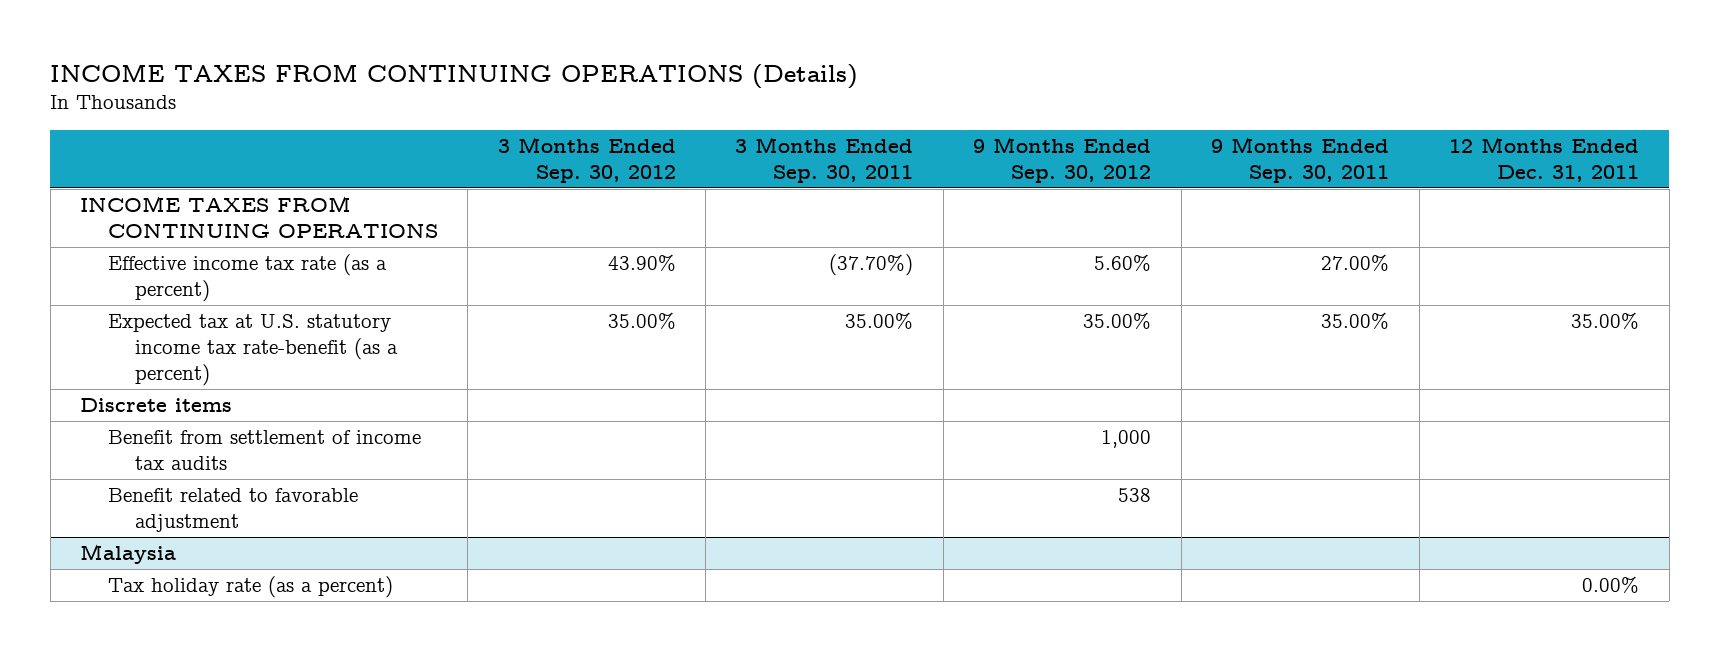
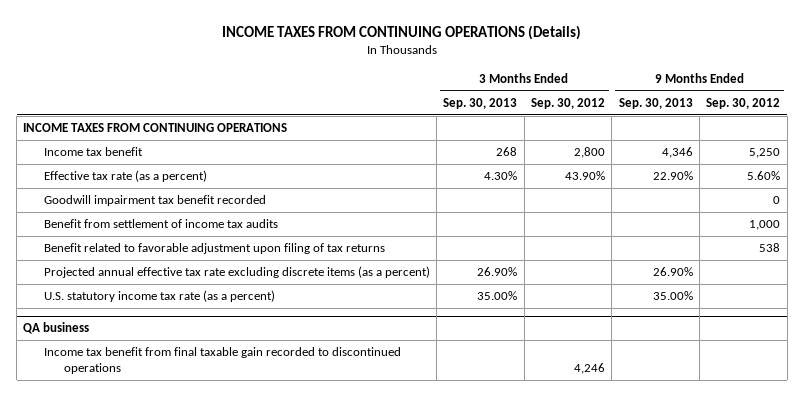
[735,136,914,183] 3 Months Ended Sep. 30, 2011 -> none
[1211,136,1390,183] 9 Months Ended Sep. 30, 2011 -> none
[1449,136,1640,182] 12 Months Ended Dec. 31, 2011 -> none
none -> [443,98,518,110] Sep. 30, 2013
none -> [618,98,693,110] Sep. 30, 2013
[107,314,399,387] Expected tax at U.S. statutory income tax rate-benefit (as a percent) -> none
[80,398,233,413] Discrete items -> none
none -> [43,147,143,157] Income tax benefit
[107,254,387,303] Effective income tax rate (as a percent) -> [43,170,207,183] Effective tax rate (as a percent)
none -> [43,195,266,207] Goodwill impairment tax benefit recorded
[80,544,177,565] Malaysia -> none
[107,576,393,599] Tax holiday rate (as a percent) -> none
[107,488,358,533] Benefit related to favorable adjustment -> [43,243,385,255] Benefit related to favorable adjustment upon filing of tax returns
none -> [43,266,430,279] Projected annual effective tax rate excluding discrete items (as a percent)
none -> [43,290,275,303] U.S. statutory income tax rate (as a percent)
none -> [23,322,90,335] QA business
none -> [43,347,401,375] Income tax benefit from final taxable gain recorded to discontinued operations

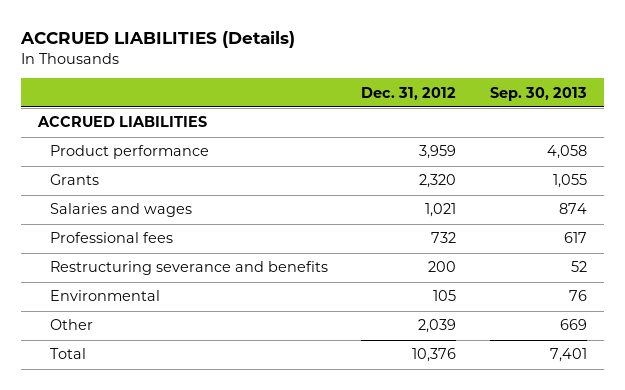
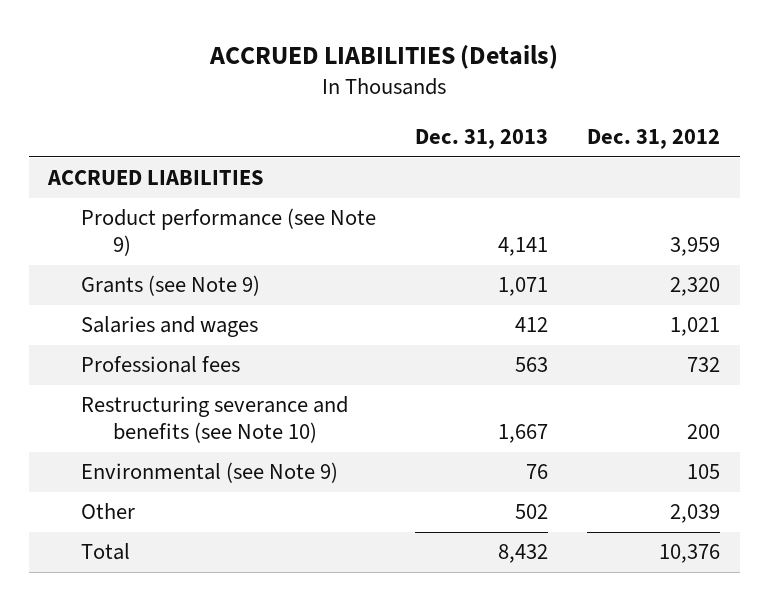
[489,86,587,101] Sep. 30, 2013 -> none
none -> [414,129,548,150] Dec. 31, 2013
[49,145,209,160] Product performance -> [80,208,376,257] Product performance (see Note 9)
[49,174,99,186] Grants -> [80,275,260,297] Grants (see Note 9)
[49,261,328,276] Restructuring severance and benefits -> [80,396,348,444] Restructuring severance and benefits (see Note 10)
[49,290,160,302] Environmental -> [80,462,338,484] Environmental (see Note 9)

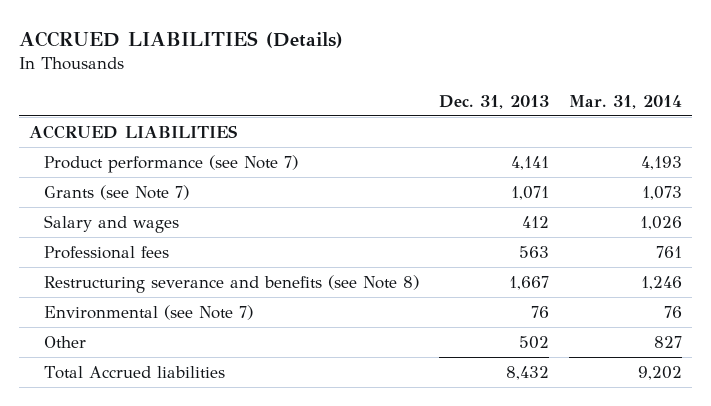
[587,129,721,150] Dec. 31, 2012 -> none
none -> [568,94,682,109] Mar. 31, 2014
[80,208,376,257] Product performance (see Note 9) -> [43,154,298,173] Product performance (see Note 7)
[80,275,260,297] Grants (see Note 9) -> [43,184,189,200] Grants (see Note 7)
[80,316,258,338] Salaries and wages -> [43,214,179,233] Salary and wages
[80,396,348,444] Restructuring severance and benefits (see Note 10) -> [43,274,419,293] Restructuring severance and benefits (see Note 8)
[80,462,338,484] Environmental (see Note 9) -> [43,304,253,320] Environmental (see Note 7)
[80,543,130,561] Total -> [43,365,225,379] Total Accrued liabilities

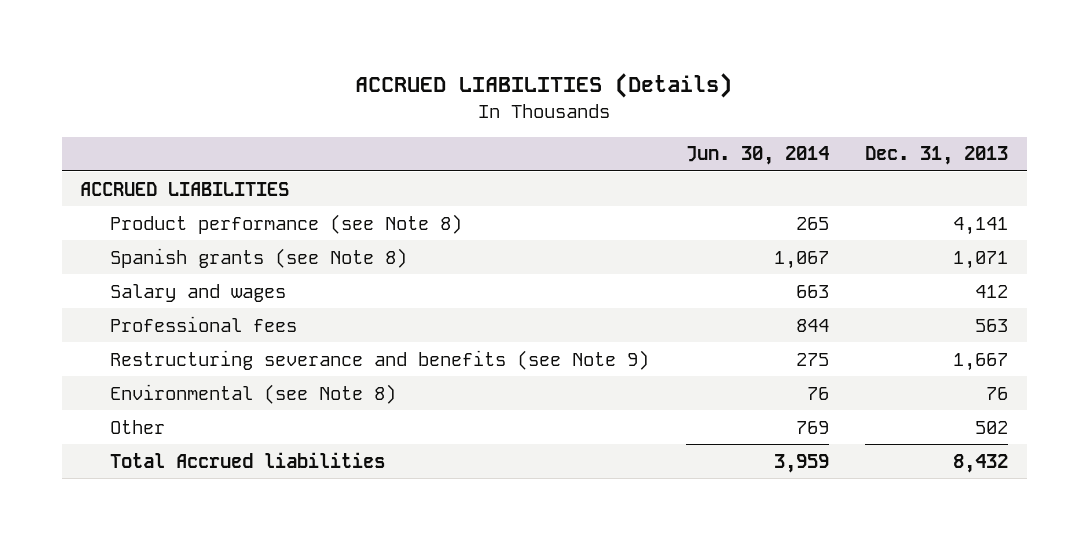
[568,94,682,109] Mar. 31, 2014 -> none
none -> [685,146,829,166] Jun. 30, 2014
[43,154,298,173] Product performance (see Note 7) -> [109,213,462,234] Product performance (see Note 8)
[43,184,189,200] Grants (see Note 7) -> [109,247,407,268] Spanish grants (see Note 8)
[43,274,419,293] Restructuring severance and benefits (see Note 8) -> [109,349,649,370] Restructuring severance and benefits (see Note 9)
[43,304,253,320] Environmental (see Note 7) -> [109,383,396,404] Environmental (see Note 8)

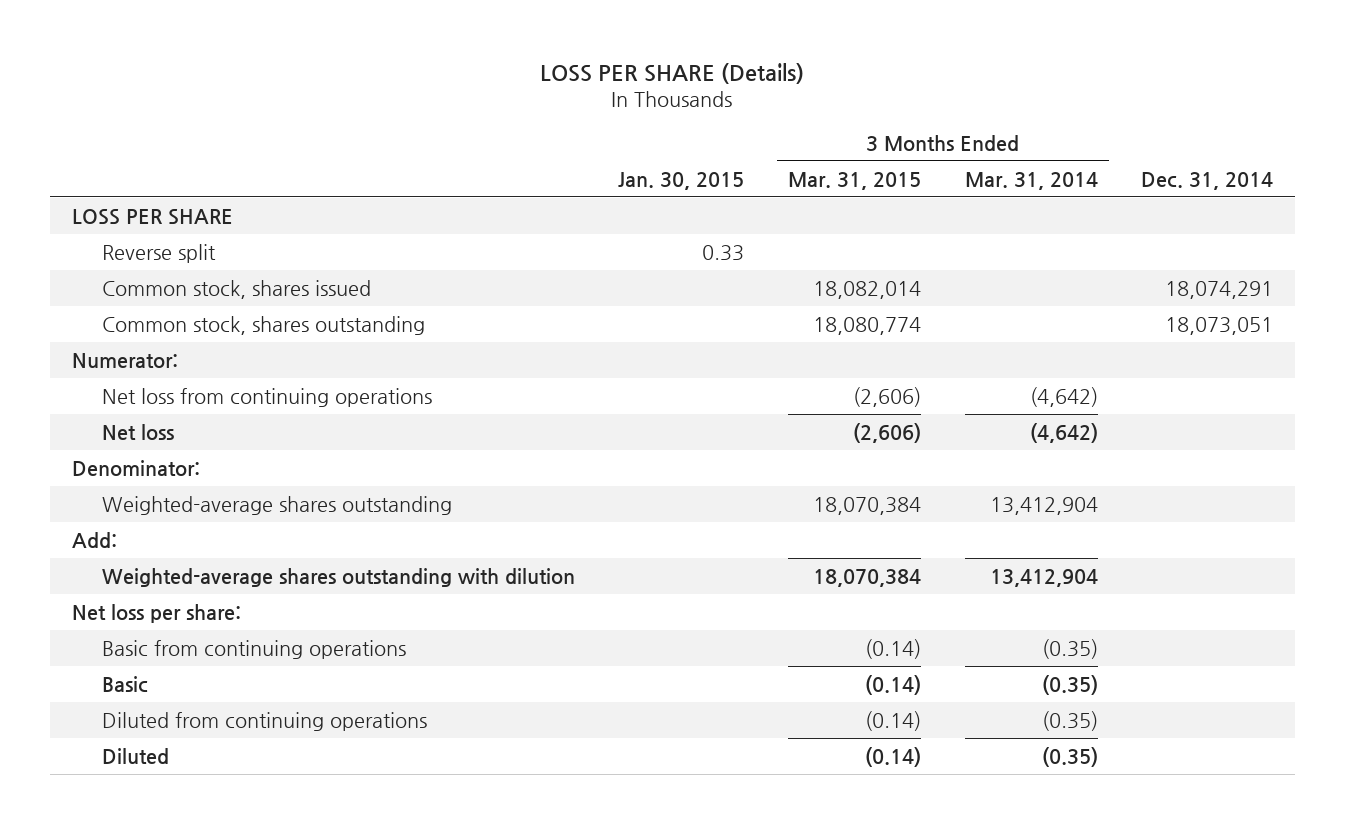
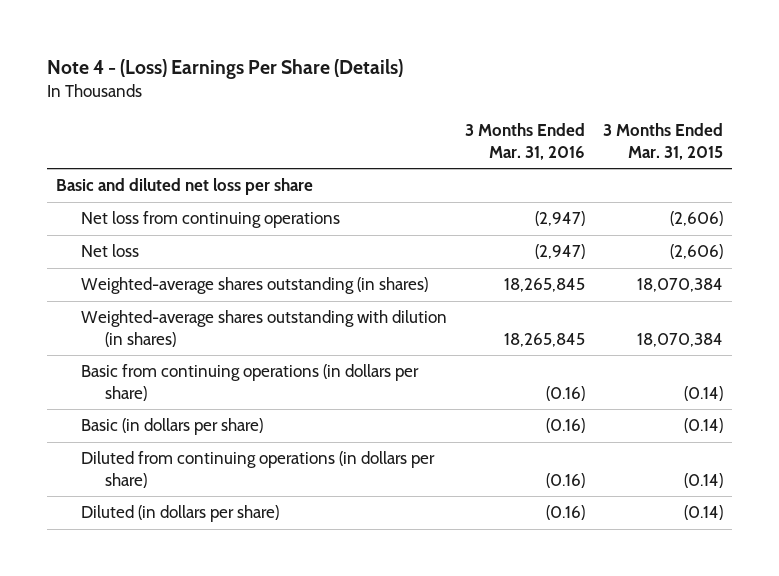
[540,62,805,84] LOSS PER SHARE (Details) -> [47,58,404,79] Note 4 - (Loss) Earnings Per Share (Details)
[618,171,745,190] Jan. 30, 2015 -> none
[964,171,1098,190] Mar. 31, 2014 -> none
[1141,171,1274,190] Dec. 31, 2014 -> none
none -> [465,123,586,160] 3 Months Ended Mar. 31, 2016
[71,208,233,225] LOSS PER SHARE -> none
[101,243,216,263] Reverse split -> none
[101,279,371,299] Common stock, shares issued -> none
[101,315,425,335] Common stock, shares outstanding -> none
[71,352,178,368] Numerator: -> none
none -> [56,178,314,196] Basic and diluted net loss per share
[71,459,200,476] Denominator: -> none
[71,531,117,548] Add: -> none
[71,603,241,623] Net loss per share: -> none
[101,495,452,515] Weighted-average shares outstanding -> [80,277,428,295] Weighted-average shares outstanding (in shares)
[101,567,575,587] Weighted-average shares outstanding with dilution -> [80,310,447,347] Weighted-average shares outstanding with dilution (in shares)
[101,639,406,659] Basic from continuing operations -> [80,364,419,401] Basic from continuing operations (in dollars per share)
[101,675,148,693] Basic -> [80,418,263,436] Basic (in dollars per share)
[101,711,427,731] Diluted from continuing operations -> [80,451,435,488] Diluted from continuing operations (in dollars per share)
[101,747,169,764] Diluted -> [80,505,279,523] Diluted (in dollars per share)

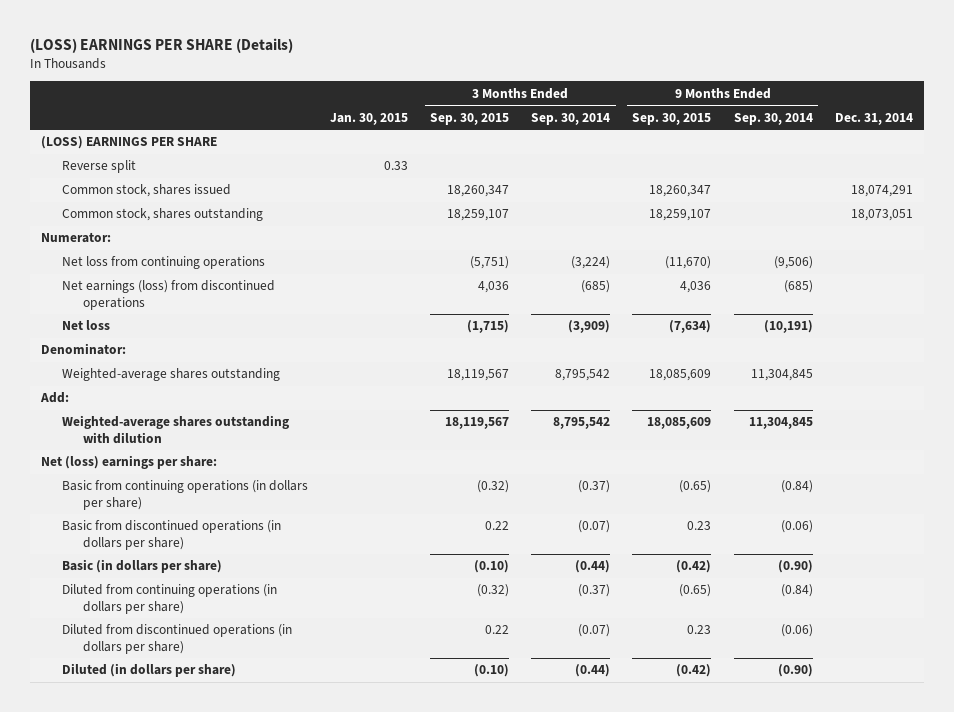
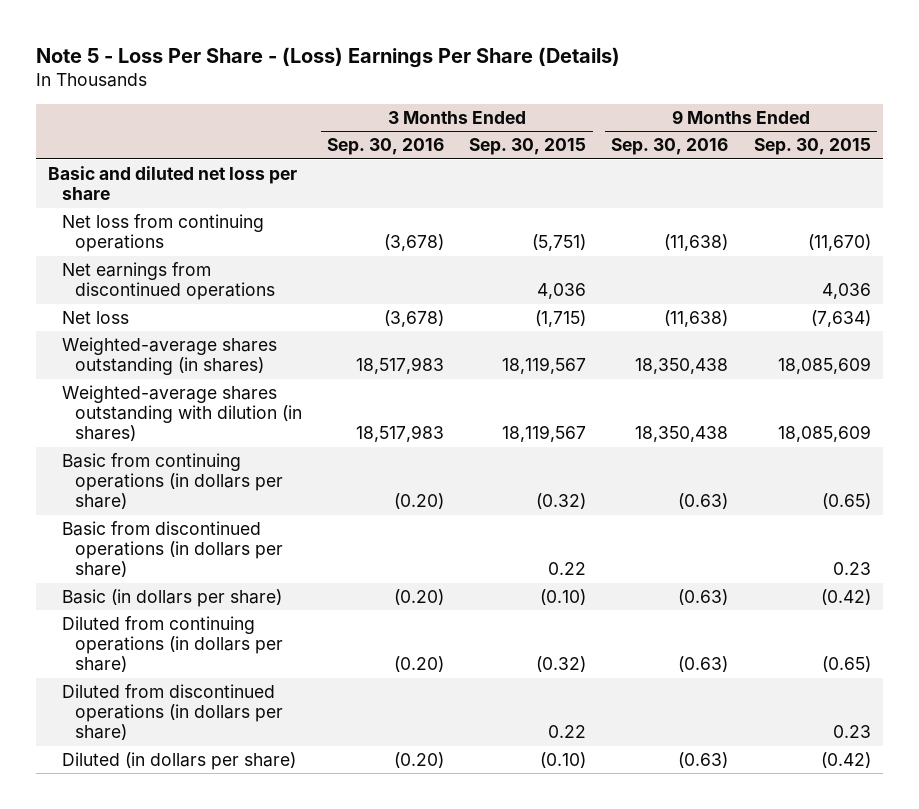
[29,38,293,54] (LOSS) EARNINGS PER SHARE (Details) -> [35,46,620,68] Note 5 - Loss Per Share - (Loss) Earnings Per Share (Details)
[329,112,408,125] Jan. 30, 2015 -> none
[531,112,611,125] Sep. 30, 2014 -> none
[733,112,813,125] Sep. 30, 2014 -> none
[834,112,913,125] Dec. 31, 2014 -> none
none -> [327,138,445,156] Sep. 30, 2016
none -> [611,138,729,156] Sep. 30, 2016
[40,136,217,150] (LOSS) EARNINGS PER SHARE -> none
[61,160,136,174] Reverse split -> none
[61,184,231,198] Common stock, shares issued -> none
[61,208,263,222] Common stock, shares outstanding -> none
[40,232,111,244] Numerator: -> none
none -> [48,166,298,201] Basic and diluted net loss per share
[61,280,275,310] Net earnings (loss) from discontinued operations -> [61,262,276,301] Net earnings from discontinued operations
[40,343,126,356] Denominator: -> none
[39,392,69,404] Add: -> none
[40,455,217,470] Net (loss) earnings per share: -> none
[61,368,280,382] Weighted-average shares outstanding -> [61,337,277,376] Weighted-average shares outstanding (in shares)
[61,415,289,444] Weighted-average shares outstanding with dilution -> [61,385,303,442] Weighted-average shares outstanding with dilution (in shares)

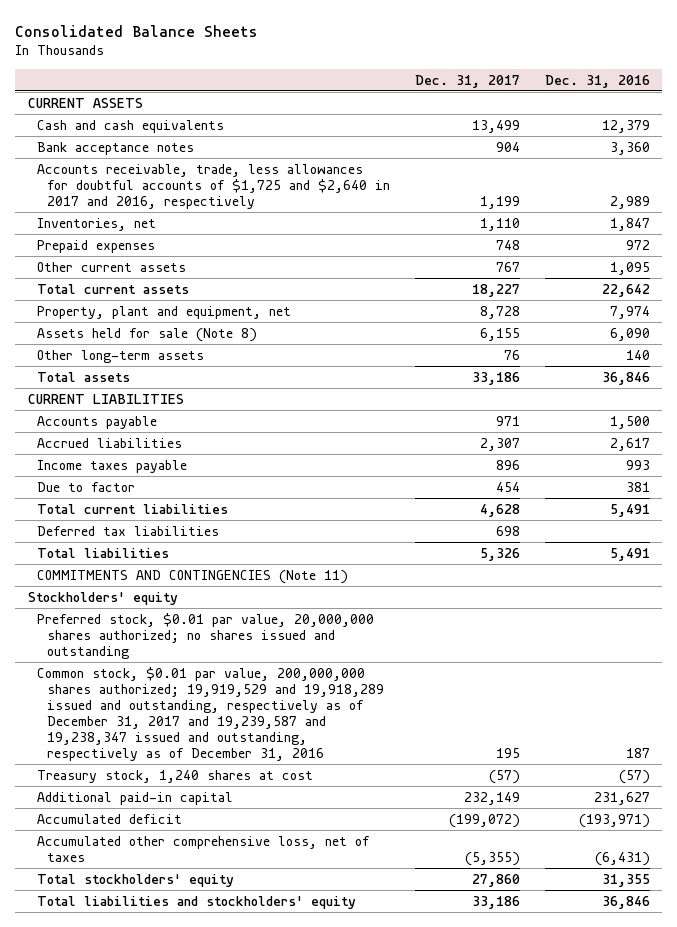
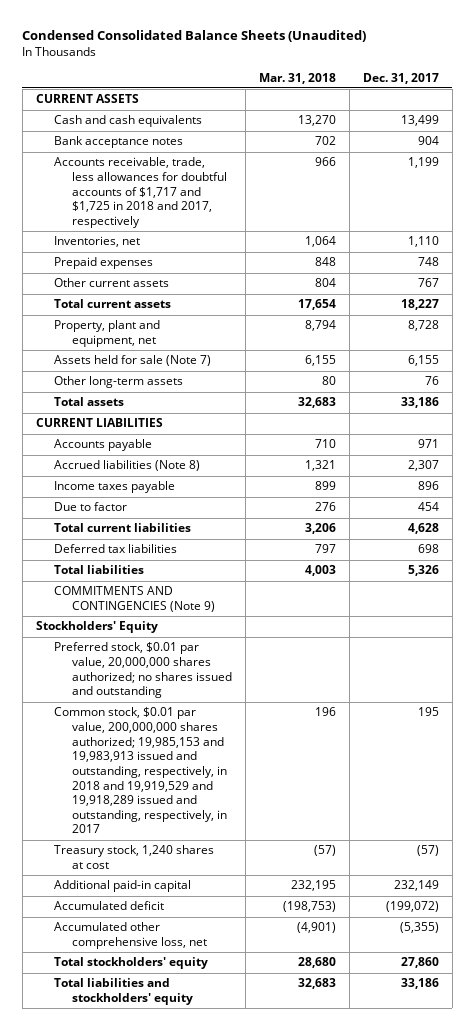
[15,24,259,37] Consolidated Balance Sheets -> [22,30,367,43] Condensed Consolidated Balance Sheets (Unaudited)
[544,74,650,88] Dec. 31, 2016 -> none
none -> [259,72,337,84] Mar. 31, 2018
[37,163,391,209] Accounts receivable, trade, less allowances for doubtful accounts of $1,725 and $2,640 in 2017 and 2016, respectively -> [54,157,228,228] Accounts receivable, trade, less allowances for doubtful accounts of $1,717 and $1,725 in 2018 and 2017, respectively
[37,327,258,342] Assets held for sale (Note 8) -> [54,355,212,367] Assets held for sale (Note 7)
[37,437,183,448] Accrued liabilities -> [54,460,201,472] Accrued liabilities (Note 8)
[37,569,349,584] COMMITMENTS AND CONTINGENCIES (Note 11) -> [54,586,216,613] COMMITMENTS AND CONTINGENCIES (Note 9)
[27,591,178,605] Stockholders' equity -> [35,621,158,634] Stockholders' Equity
[37,666,385,762] Common stock, $0.01 par value, 200,000,000 shares authorized; 19,919,529 and 19,918,289 issued and outstanding, respectively as of December 31, 2017 and 19,239,587 and 19,238,347 issued and outstanding, respectively as of December 31, 2016 -> [54,707,228,834] Common stock, $0.01 par value, 200,000,000 shares authorized; 19,985,153 and 19,983,913 issued and outstanding, respectively, in 2018 and 19,919,529 and 19,918,289 issued and outstanding, respectively, in 2017
[37,835,371,862] Accumulated other comprehensive loss, net of taxes -> [54,922,208,950] Accumulated other comprehensive loss, net

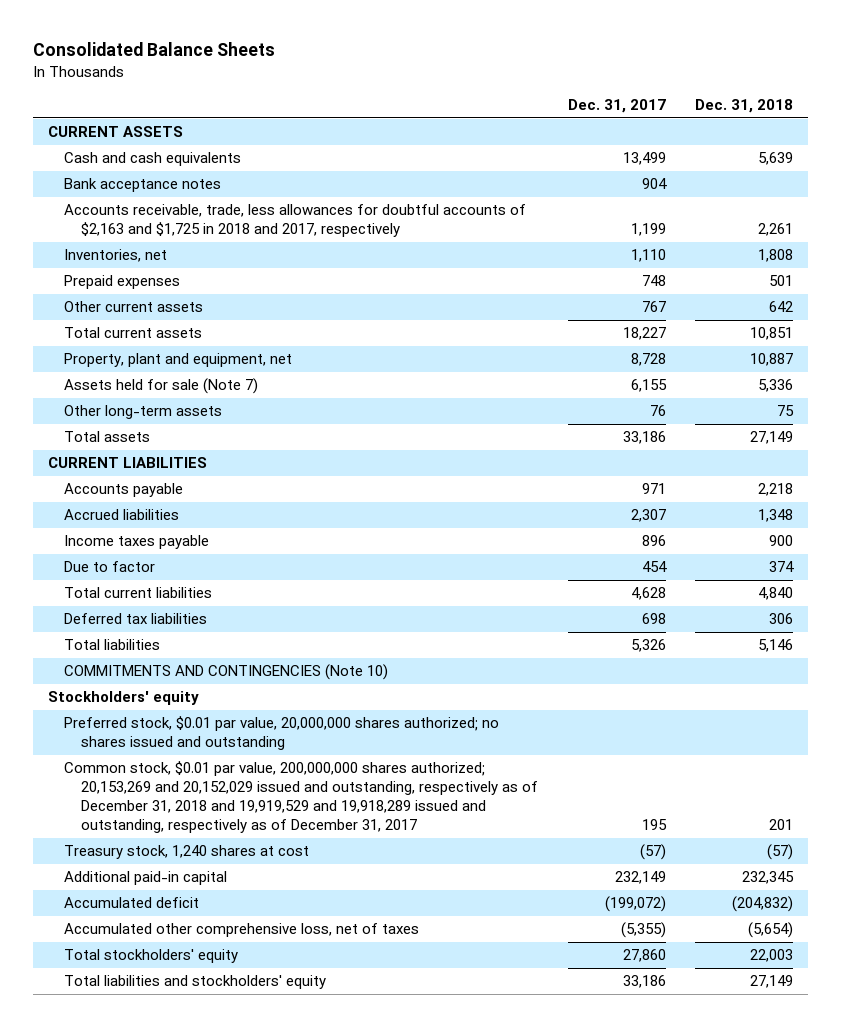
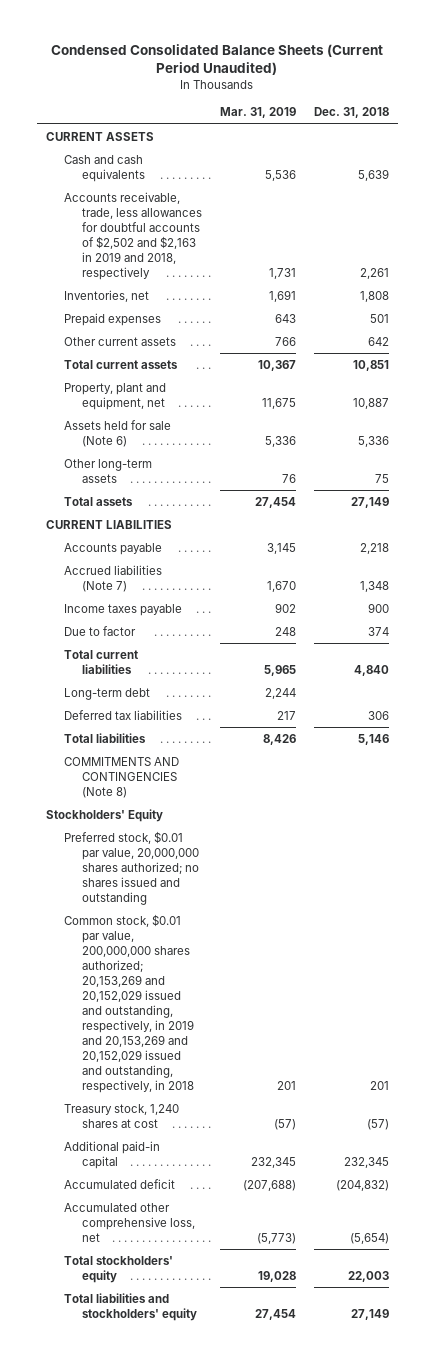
[32,42,275,57] Consolidated Balance Sheets -> [51,44,384,76] Condensed Consolidated Balance Sheets (Current Period Unaudited)
[567,99,666,114] Dec. 31, 2017 -> none
none -> [219,107,296,119] Mar. 31, 2019
[64,178,222,193] Bank acceptance notes -> none
[64,204,527,238] Accounts receivable, trade, less allowances for doubtful accounts of $2,163 and $1,725 in 2018 and 2017, respectively -> [63,191,202,280] Accounts receivable, trade, less allowances for doubtful accounts of $2,502 and $2,163 in 2019 and 2018, respectively
[64,378,259,395] Assets held for sale (Note 7) -> [63,419,171,447] Assets held for sale (Note 6)
[64,509,180,521] Accrued liabilities -> [63,564,162,592] Accrued liabilities (Note 7)
none -> [63,687,150,700] Long-term debt
[64,664,389,681] COMMITMENTS AND CONTINGENCIES (Note 10) -> [63,756,179,798] COMMITMENTS AND CONTINGENCIES (Note 8)
[47,691,199,706] Stockholders' equity -> [46,808,164,822] Stockholders' Equity
[64,761,538,834] Common stock, $0.01 par value, 200,000,000 shares authorized; 20,153,269 and 20,152,029 issued and outstanding, respectively as of December 31, 2018 and 19,919,529 and 19,918,289 issued and outstanding, respectively as of December 31, 2017 -> [63,913,194,1093] Common stock, $0.01 par value, 200,000,000 shares authorized; 20,153,269 and 20,152,029 issued and outstanding, respectively, in 2019 and 20,153,269 and 20,152,029 issued and outstanding, respectively, in 2018
[64,923,420,938] Accumulated other comprehensive loss, net of taxes -> [63,1202,195,1242] Accumulated other comprehensive loss, net

